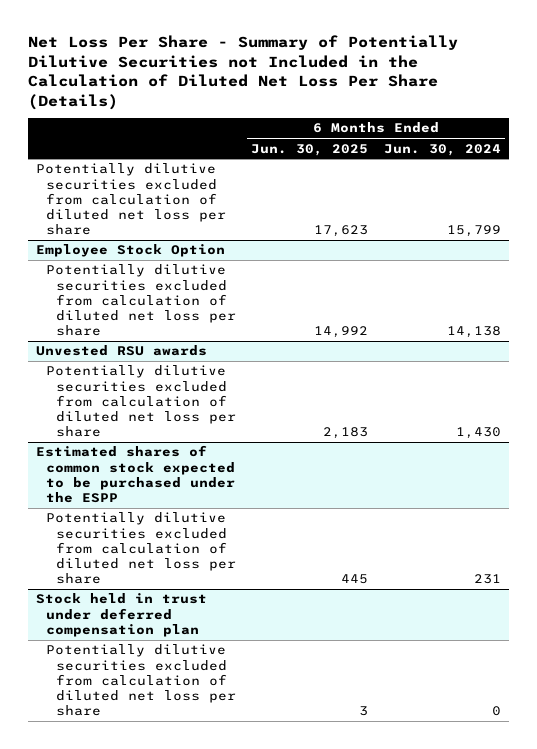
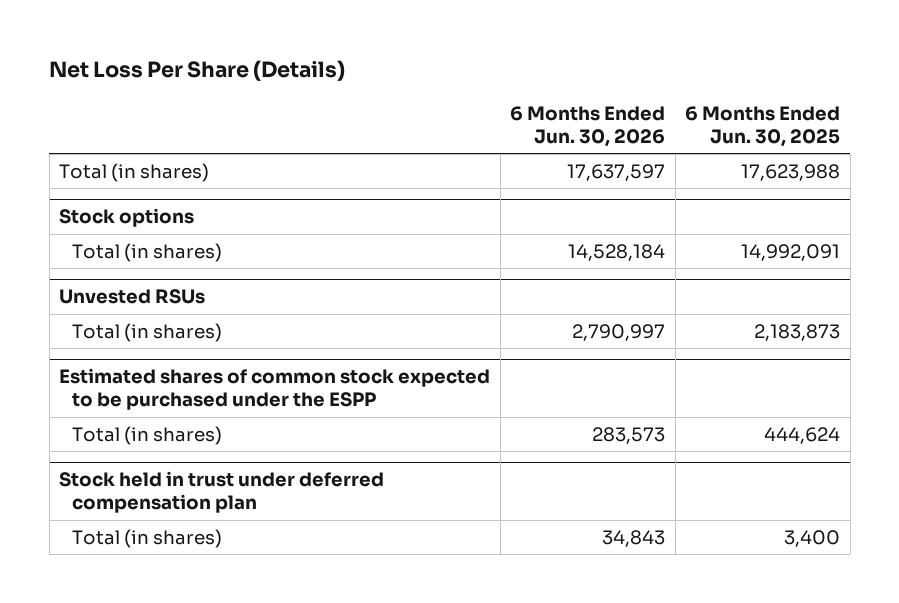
[27,35,458,110] Net Loss Per Share - Summary of Potentially Dilutive Securities not Included in the Calculation of Diluted Net Loss Per Share (Details) -> [49,60,346,82] Net Loss Per Share (Details)
[383,143,501,156] Jun. 30, 2024 -> none
none -> [510,105,666,147] 6 Months Ended Jun. 30, 2026
[35,163,226,236] Potentially dilutive securities excluded from calculation of diluted net loss per share -> none
[45,264,236,337] Potentially dilutive securities excluded from calculation of diluted net loss per share -> none
[45,365,236,438] Potentially dilutive securities excluded from calculation of diluted net loss per share -> none
none -> [59,162,210,182] Total (in shares)
[35,244,225,258] Employee Stock Option -> [59,208,195,228] Stock options
none -> [72,242,223,262] Total (in shares)
[35,345,207,357] Unvested RSU awards -> [59,289,206,305] Unvested RSUs
none -> [72,322,223,342] Total (in shares)
[45,512,236,585] Potentially dilutive securities excluded from calculation of diluted net loss per share -> none
none -> [72,425,223,445] Total (in shares)
[45,644,236,717] Potentially dilutive securities excluded from calculation of diluted net loss per share -> none
none -> [72,528,223,548] Total (in shares)

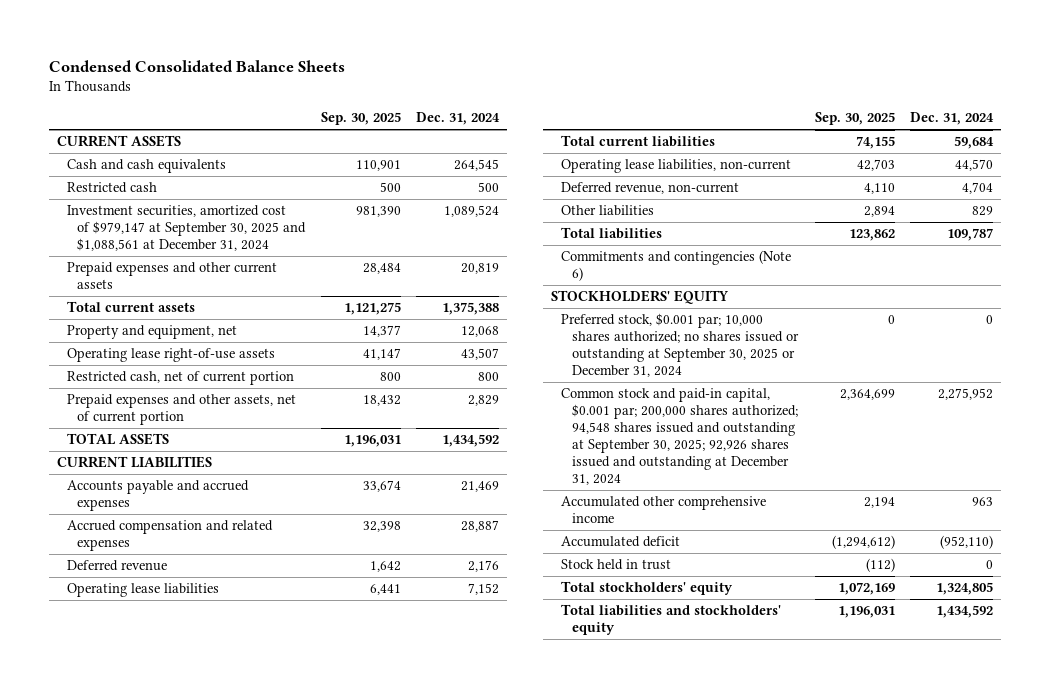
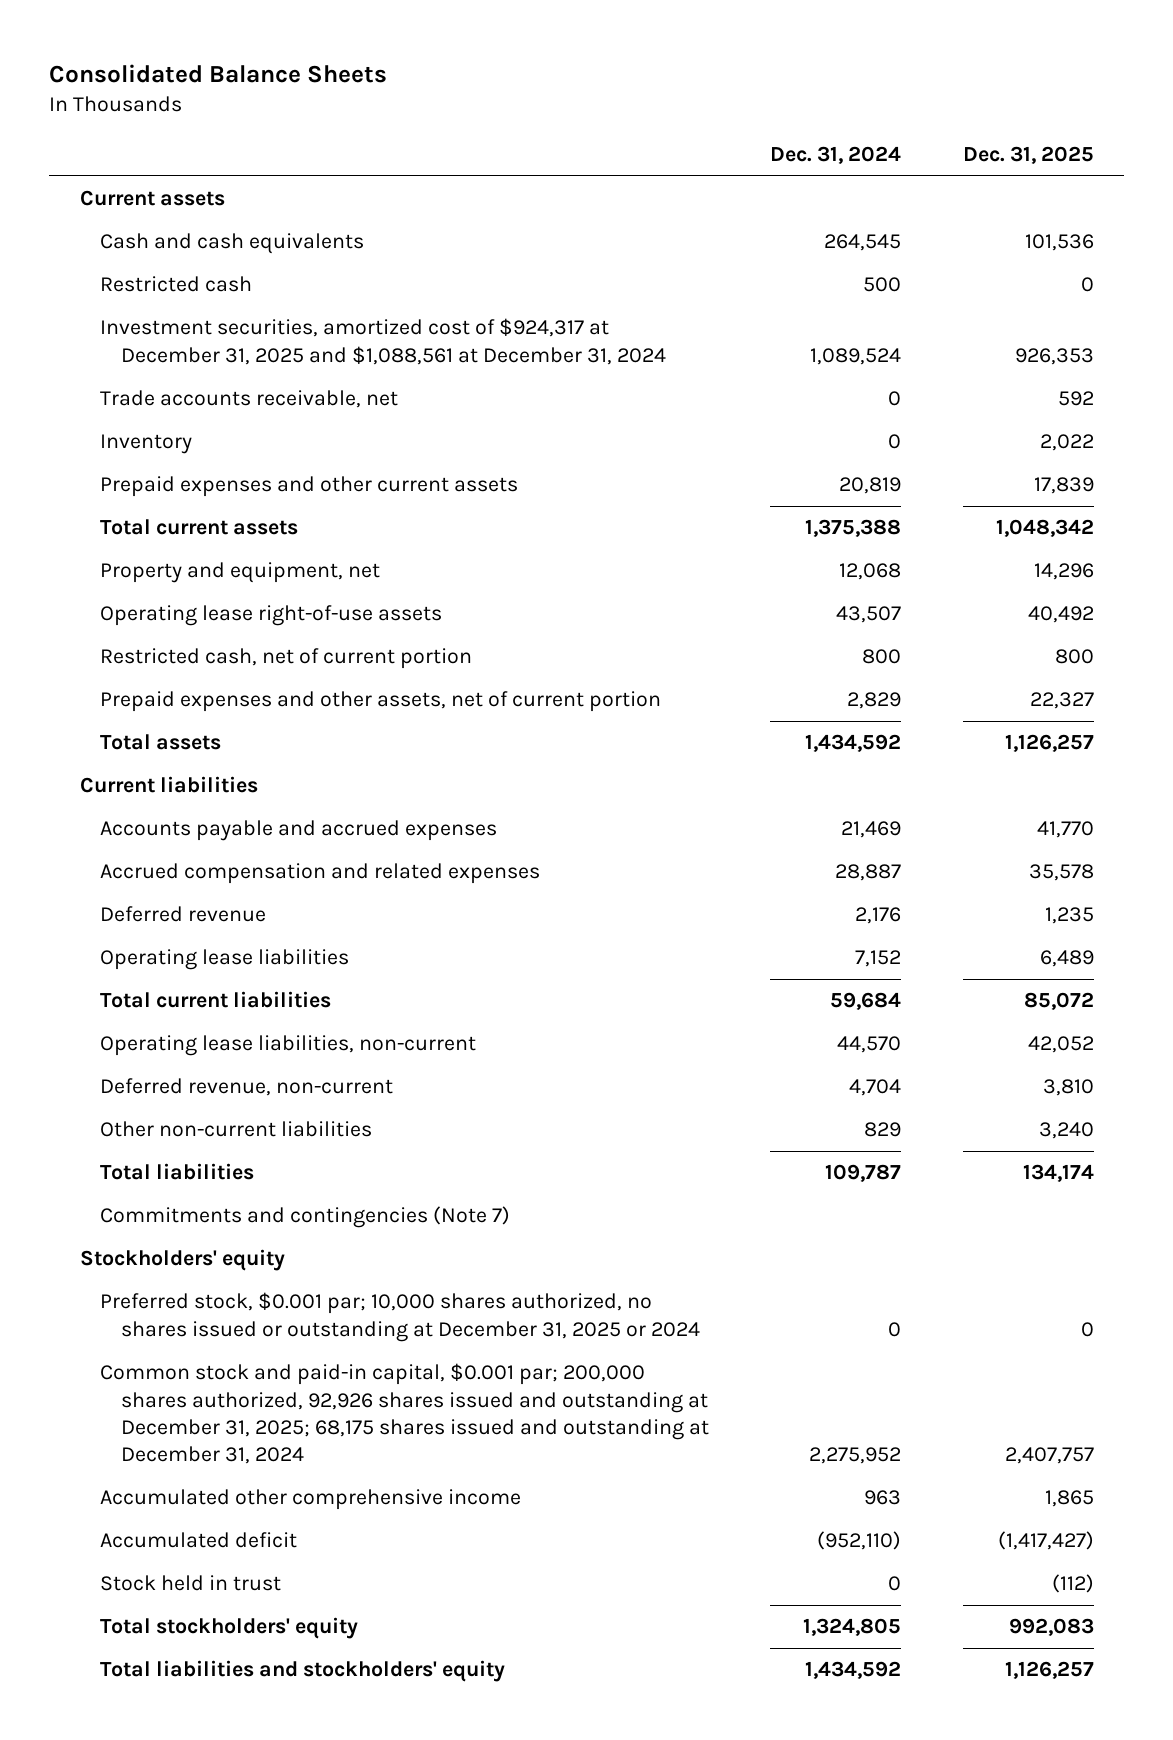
[49,59,346,72] Condensed Consolidated Balance Sheets -> [48,64,387,84] Consolidated Balance Sheets
[320,112,401,126] Sep. 30, 2025 -> none
none -> [962,146,1094,165] Dec. 31, 2025
[57,135,182,148] CURRENT ASSETS -> [79,190,225,207] Current assets
[67,205,307,252] Investment securities, amortized cost of $979,147 at September 30, 2025 and $1,088,561 at December 31, 2024 -> [100,318,667,365] Investment securities, amortized cost of $924,317 at December 31, 2025 and $1,088,561 at December 31, 2024
none -> [100,390,399,409] Trade accounts receivable, net
none -> [100,434,193,455] Inventory
[67,433,170,446] TOTAL ASSETS -> [100,734,222,751] Total assets
[57,456,213,469] CURRENT LIABILITIES -> [79,776,258,794] Current liabilities
[561,205,655,217] Other liabilities -> [100,1121,373,1138] Other non-current liabilities
[561,250,792,282] Commitments and contingencies (Note 6) -> [100,1206,511,1229] Commitments and contingencies (Note 7)
[551,290,730,305] STOCKHOLDERS' EQUITY -> [79,1249,285,1272] Stockholders' equity
[561,313,799,378] Preferred stock, $0.001 par; 10,000 shares authorized; no shares issued or outstanding at September 30, 2025 or December 31, 2024 -> [100,1292,701,1342] Preferred stock, $0.001 par; 10,000 shares authorized, no shares issued or outstanding at December 31, 2025 or 2024
[561,388,798,486] Common stock and paid-in capital, $0.001 par; 200,000 shares authorized; 94,548 shares issued and outstanding at September 30, 2025; 92,926 shares issued and outstanding at December 31, 2024 -> [100,1363,710,1465] Common stock and paid-in capital, $0.001 par; 200,000 shares authorized, 92,926 shares issued and outstanding at December 31, 2025; 68,175 shares issued and outstanding at December 31, 2024

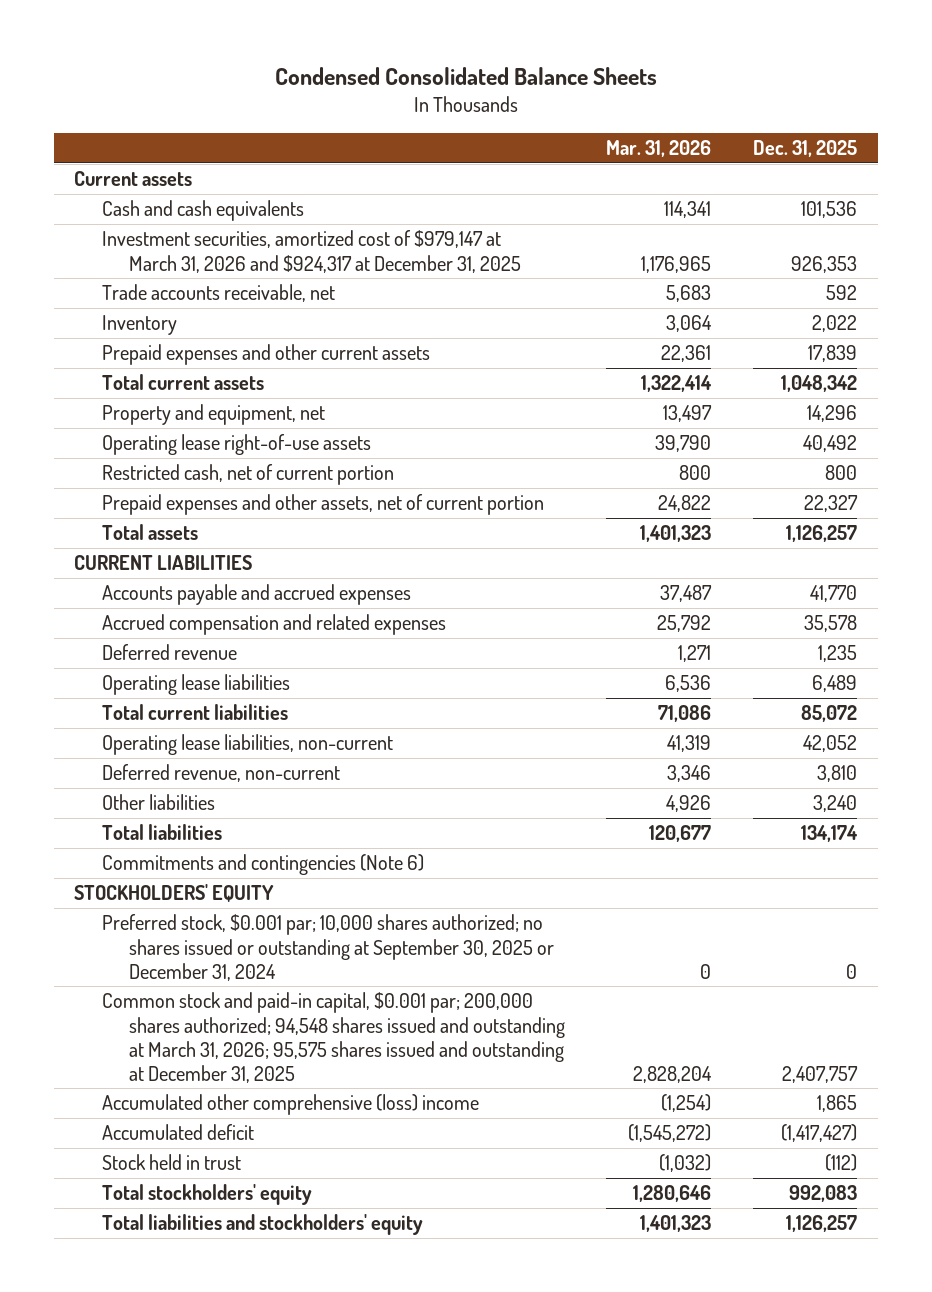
[48,64,387,84] Consolidated Balance Sheets -> [274,66,657,85] Condensed Consolidated Balance Sheets
[770,146,902,165] Dec. 31, 2024 -> none
none -> [606,139,712,157] Mar. 31, 2026
[100,276,253,293] Restricted cash -> none
[100,318,667,365] Investment securities, amortized cost of $924,317 at December 31, 2025 and $1,088,561 at December 31, 2024 -> [101,230,521,273] Investment securities, amortized cost of $979,147 at March 31, 2026 and $924,317 at December 31, 2025
[79,776,258,794] Current liabilities -> [74,555,253,571] CURRENT LIABILITIES
[100,1121,373,1138] Other non-current liabilities -> [101,794,215,811] Other liabilities
[100,1206,511,1229] Commitments and contingencies (Note 7) -> [101,854,424,876] Commitments and contingencies (Note 6)
[79,1249,285,1272] Stockholders' equity -> [74,884,275,903] STOCKHOLDERS' EQUITY
[100,1292,701,1342] Preferred stock, $0.001 par; 10,000 shares authorized, no shares issued or outstanding at December 31, 2025 or 2024 -> [101,914,554,981] Preferred stock, $0.001 par; 10,000 shares authorized; no shares issued or outstanding at September 30, 2025 or December 31, 2024
[100,1363,710,1465] Common stock and paid-in capital, $0.001 par; 200,000 shares authorized, 92,926 shares issued and outstanding at December 31, 2025; 68,175 shares issued and outstanding at December 31, 2024 -> [101,992,565,1083] Common stock and paid-in capital, $0.001 par; 200,000 shares authorized; 94,548 shares issued and outstanding at March 31, 2026; 95,575 shares issued and outstanding at December 31, 2025
[100,1489,522,1511] Accumulated other comprehensive income -> [101,1094,479,1116] Accumulated other comprehensive (loss) income

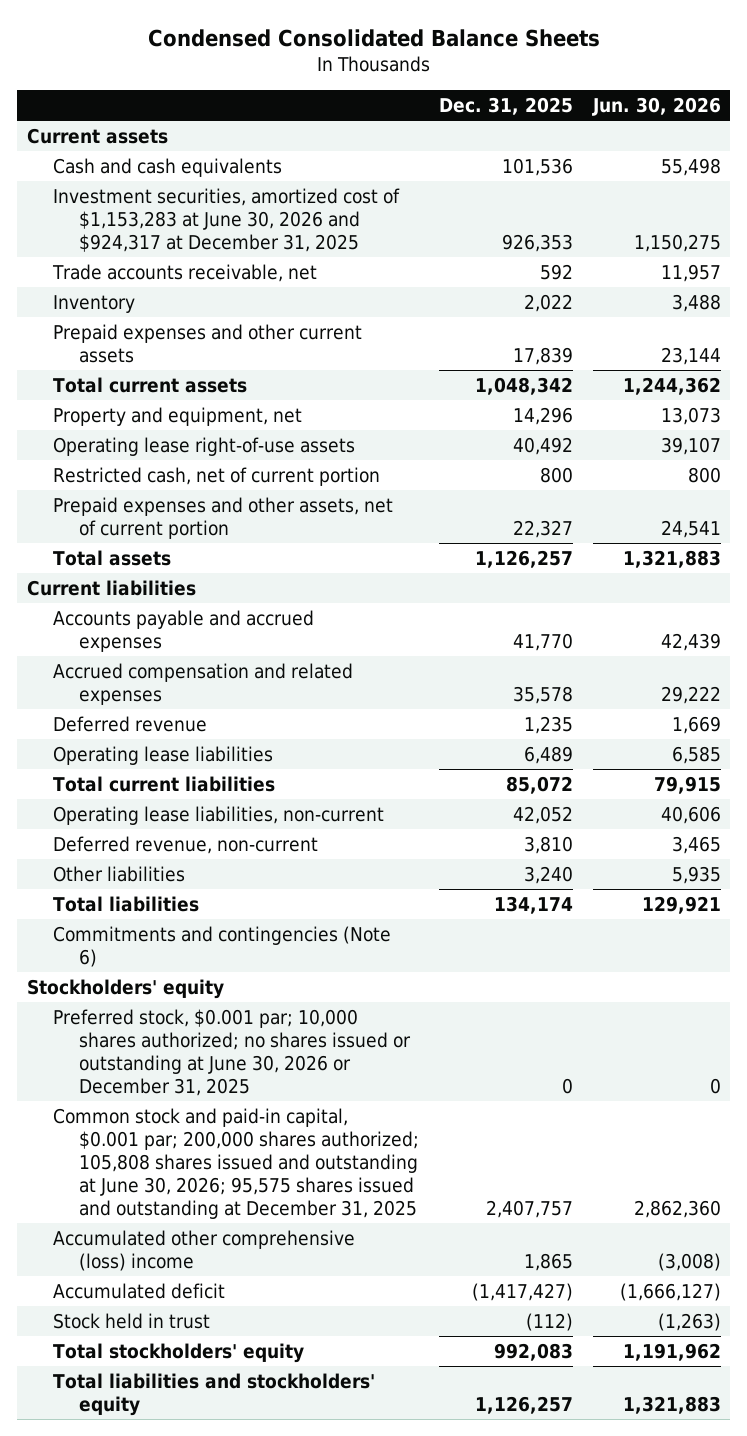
[606,139,712,157] Mar. 31, 2026 -> none
none -> [591,97,721,117] Jun. 30, 2026
[101,230,521,273] Investment securities, amortized cost of $979,147 at March 31, 2026 and $924,317 at December 31, 2025 -> [52,187,400,252] Investment securities, amortized cost of $1,153,283 at June 30, 2026 and $924,317 at December 31, 2025
[74,555,253,571] CURRENT LIABILITIES -> [26,579,196,596] Current liabilities
[74,884,275,903] STOCKHOLDERS' EQUITY -> [26,978,224,999] Stockholders' equity
[101,914,554,981] Preferred stock, $0.001 par; 10,000 shares authorized; no shares issued or outstanding at September 30, 2025 or December 31, 2024 -> [52,1008,412,1096] Preferred stock, $0.001 par; 10,000 shares authorized; no shares issued or outstanding at June 30, 2026 or December 31, 2025
[101,992,565,1083] Common stock and paid-in capital, $0.001 par; 200,000 shares authorized; 94,548 shares issued and outstanding at March 31, 2026; 95,575 shares issued and outstanding at December 31, 2025 -> [52,1107,420,1219] Common stock and paid-in capital, $0.001 par; 200,000 shares authorized; 105,808 shares issued and outstanding at June 30, 2026; 95,575 shares issued and outstanding at December 31, 2025

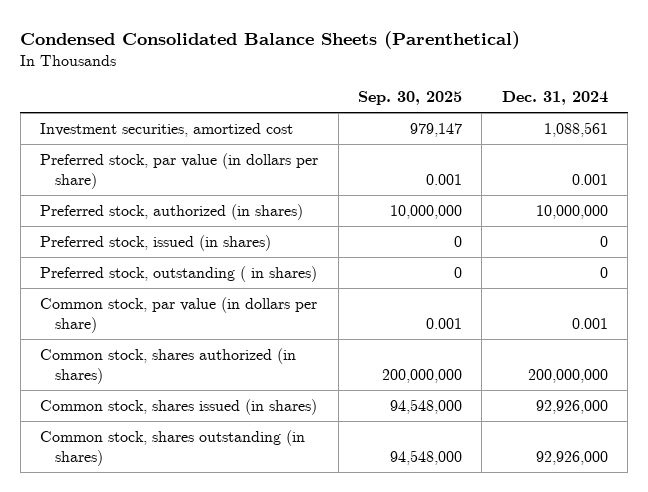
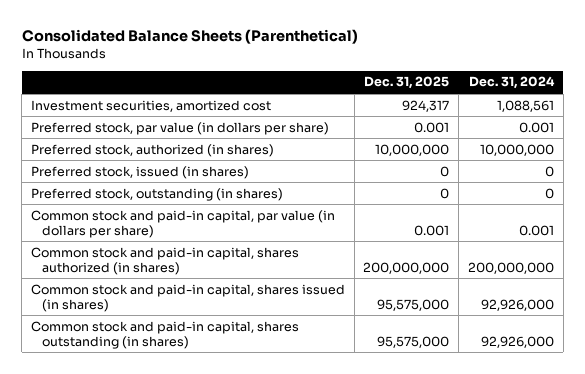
[20,30,521,49] Condensed Consolidated Balance Sheets (Parenthetical) -> [21,29,358,45] Consolidated Balance Sheets (Parenthetical)
[358,91,463,106] Sep. 30, 2025 -> none
none -> [364,76,450,90] Dec. 31, 2025
[40,265,318,282] Preferred stock, outstanding ( in shares) -> [31,187,284,201] Preferred stock, outstanding (in shares)
[40,296,318,333] Common stock, par value (in dollars per share) -> [31,209,336,238] Common stock and paid-in capital, par value (in dollars per share)
[40,347,297,384] Common stock, shares authorized (in shares) -> [31,246,300,275] Common stock and paid-in capital, shares authorized (in shares)
[40,398,318,415] Common stock, shares issued (in shares) -> [31,283,346,312] Common stock and paid-in capital, shares issued (in shares)
[40,429,306,466] Common stock, shares outstanding (in shares) -> [31,320,300,349] Common stock and paid-in capital, shares outstanding (in shares)

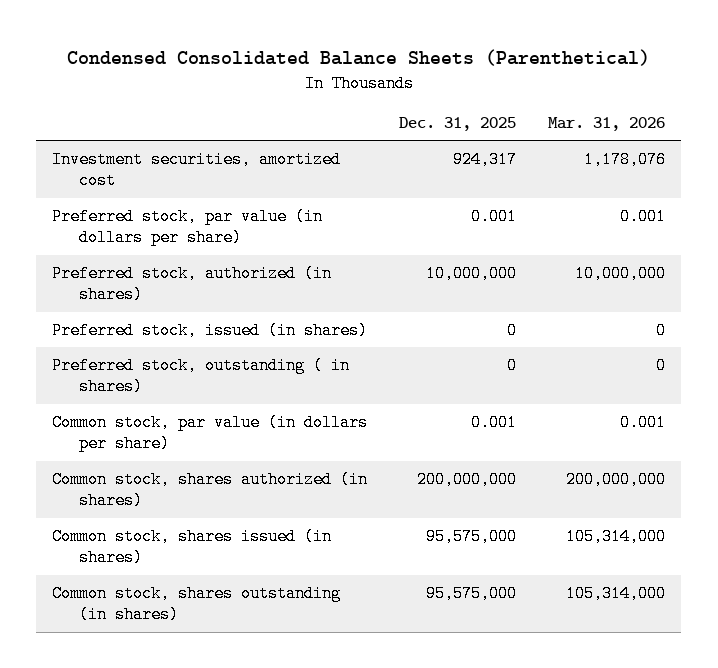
[21,29,358,45] Consolidated Balance Sheets (Parenthetical) -> [66,48,650,66] Condensed Consolidated Balance Sheets (Parenthetical)
[468,76,555,90] Dec. 31, 2024 -> none
none -> [548,117,666,132] Mar. 31, 2026
[31,187,284,201] Preferred stock, outstanding (in shares) -> [52,356,351,396] Preferred stock, outstanding ( in shares)
[31,209,336,238] Common stock and paid-in capital, par value (in dollars per share) -> [52,413,369,453] Common stock, par value (in dollars per share)
[31,246,300,275] Common stock and paid-in capital, shares authorized (in shares) -> [52,470,369,510] Common stock, shares authorized (in shares)
[31,283,346,312] Common stock and paid-in capital, shares issued (in shares) -> [52,527,333,567] Common stock, shares issued (in shares)
[31,320,300,349] Common stock and paid-in capital, shares outstanding (in shares) -> [52,584,342,624] Common stock, shares outstanding (in shares)

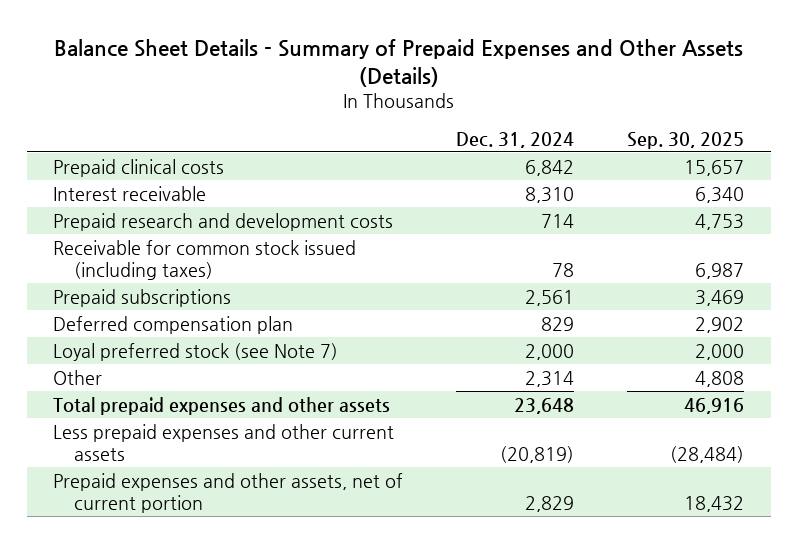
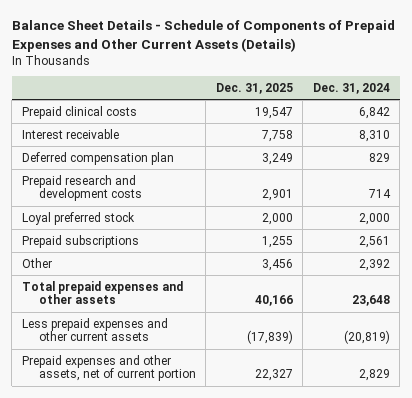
[53,38,743,87] Balance Sheet Details - Summary of Prepaid Expenses and Other Assets (Details) -> [11,20,395,52] Balance Sheet Details - Schedule of Components of Prepaid Expenses and Other Current Assets (Details)
[627,131,745,149] Sep. 30, 2025 -> none
none -> [215,83,293,95] Dec. 31, 2025
[53,315,294,334] Deferred compensation plan -> [21,151,174,165] Deferred compensation plan
[53,239,357,280] Receivable for common stock issued (including taxes) -> none
none -> [21,211,135,225] Loyal preferred stock
[53,342,339,361] Loyal preferred stock (see Note 7) -> none
[525,370,575,387] 2,314 -> [358,258,390,271] 2,392

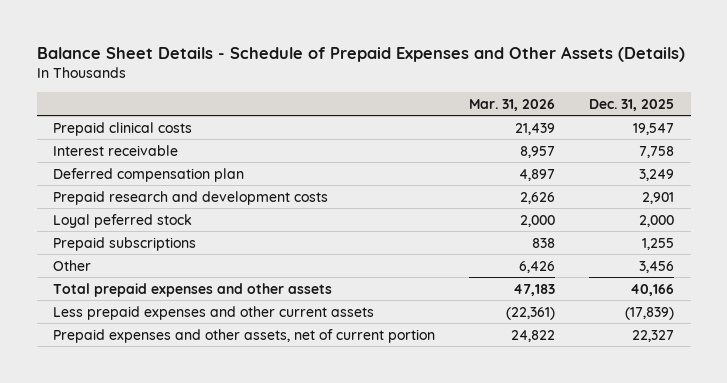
[11,20,395,52] Balance Sheet Details - Schedule of Components of Prepaid Expenses and Other Current Assets (Details) -> [36,45,685,62] Balance Sheet Details - Schedule of Prepaid Expenses and Other Assets (Details)
[312,83,390,95] Dec. 31, 2024 -> none
none -> [469,98,556,111] Mar. 31, 2026
[21,211,135,225] Loyal preferred stock -> [53,213,193,228] Loyal peferred stock

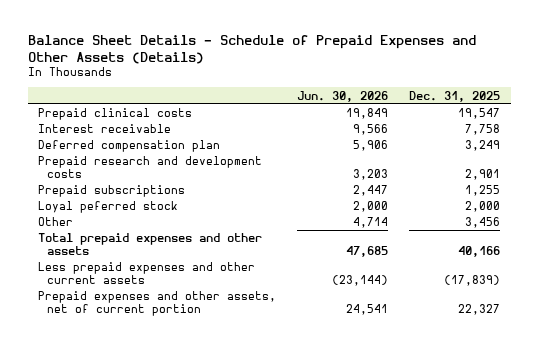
[469,98,556,111] Mar. 31, 2026 -> none
none -> [297,90,389,102] Jun. 30, 2026
[53,213,193,228] Loyal peferred stock -> [38,201,179,214] Loyal peferred stock

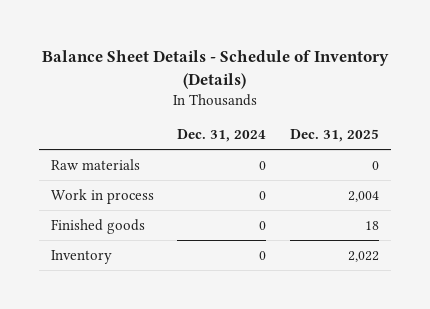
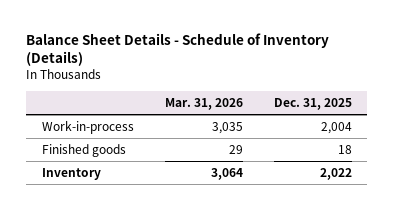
[177,129,267,143] Dec. 31, 2024 -> none
none -> [164,98,243,111] Mar. 31, 2026
[50,158,140,170] Raw materials -> none
[50,188,154,204] Work in process -> [41,119,134,134] Work-in-process

